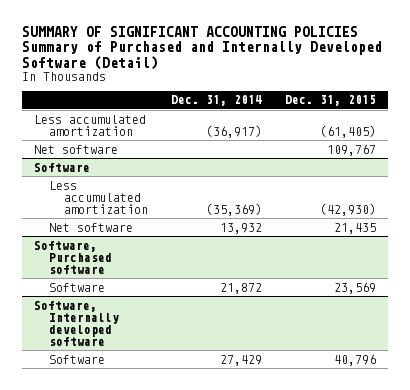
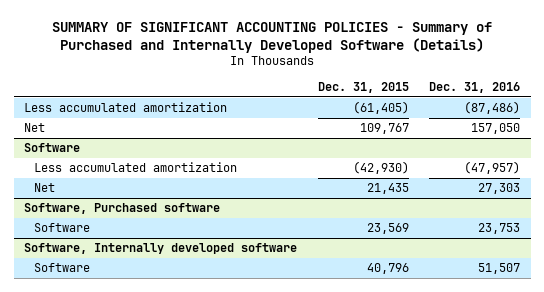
[22,26,383,70] SUMMARY OF SIGNIFICANT ACCOUNTING POLICIES Summary of Purchased and Internally Developed Software (Detail) -> [52,21,493,53] SUMMARY OF SIGNIFICANT ACCOUNTING POLICIES - Summary of Purchased and Internally Developed Software (Details)
[171,95,263,107] Dec. 31, 2014 -> none
none -> [429,81,521,93] Dec. 31, 2016
[33,144,118,154] Net software -> [23,123,45,133] Net
[48,222,133,232] Net software -> [34,183,56,193] Net

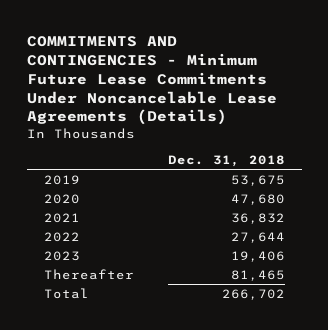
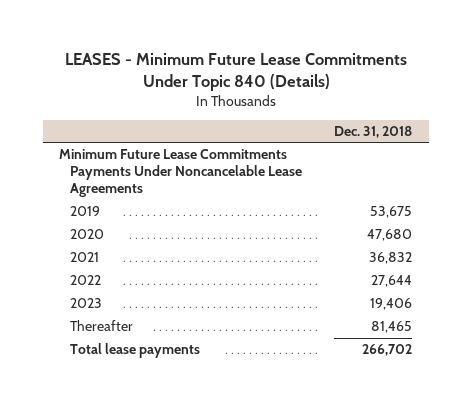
[26,35,277,126] COMMITMENTS AND CONTINGENCIES - Minimum Future Lease Commitments Under Noncancelable Lease Agreements (Details) -> [64,52,407,91] LEASES - Minimum Future Lease Commitments Under Topic 840 (Details)
none -> [58,149,302,198] Minimum Future Lease Commitments Payments Under Noncancelable Lease Agreements
[43,287,89,299] Total -> [69,343,200,359] Total lease payments

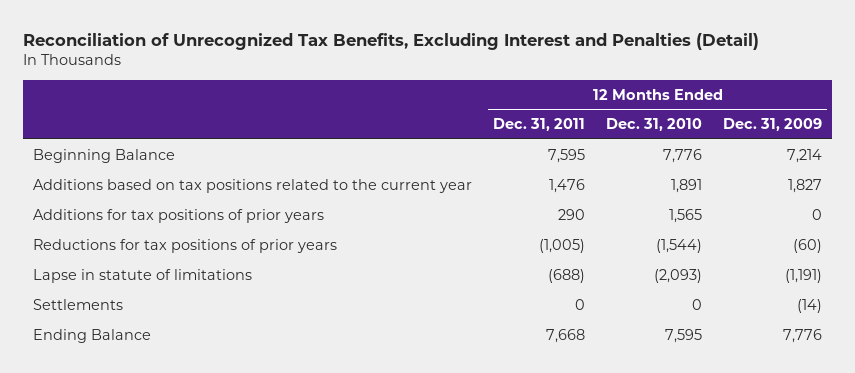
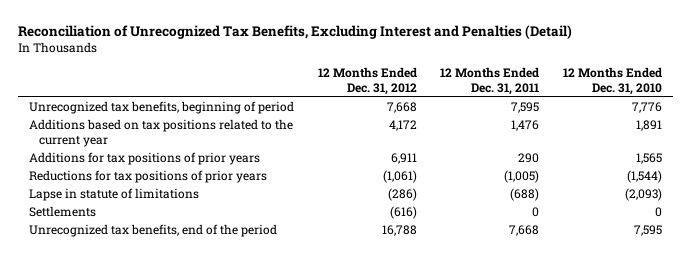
[722,118,822,132] Dec. 31, 2009 -> none
none -> [317,67,417,95] 12 Months Ended Dec. 31, 2012
[33,148,176,163] Beginning Balance -> [29,101,295,115] Unrecognized tax benefits, beginning of period
[33,328,152,343] Ending Balance -> [29,224,278,238] Unrecognized tax benefits, end of the period

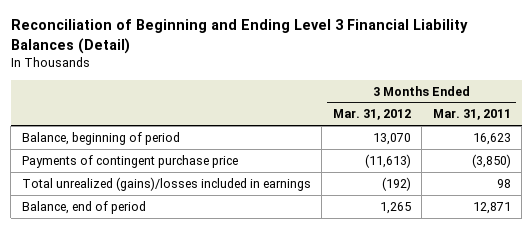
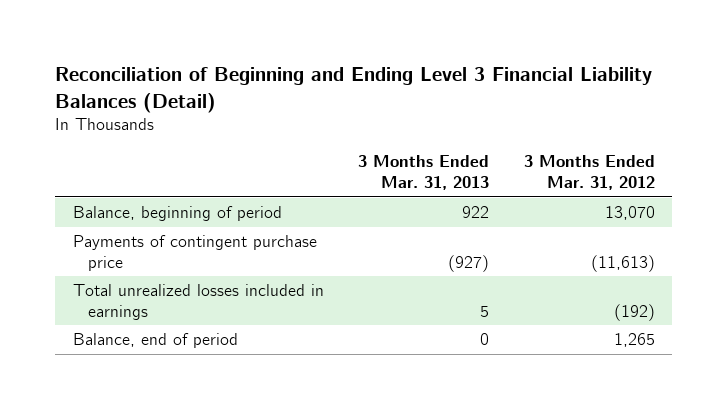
[432,109,511,121] Mar. 31, 2011 -> none
none -> [358,155,490,191] 3 Months Ended Mar. 31, 2013
[21,176,311,191] Total unrealized (gains)/losses included in earnings -> [72,284,324,320] Total unrealized losses included in earnings

